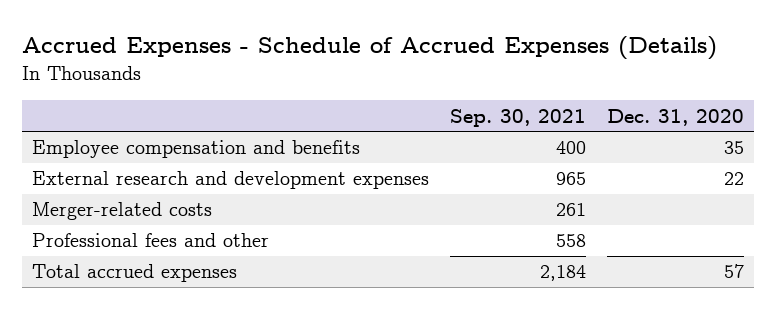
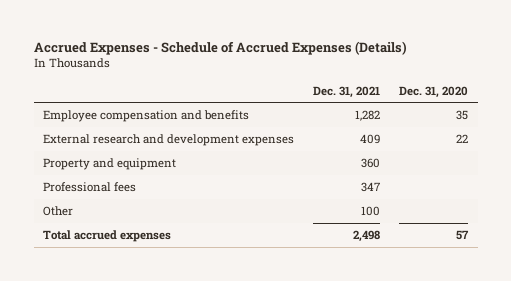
[450,108,587,127] Sep. 30, 2021 -> none
none -> [313,85,381,98] Dec. 31, 2021
[32,202,213,221] Merger-related costs -> none
none -> [43,158,177,171] Property and equipment
[32,233,270,248] Professional fees and other -> [43,182,137,193] Professional fees
none -> [43,206,74,217] Other

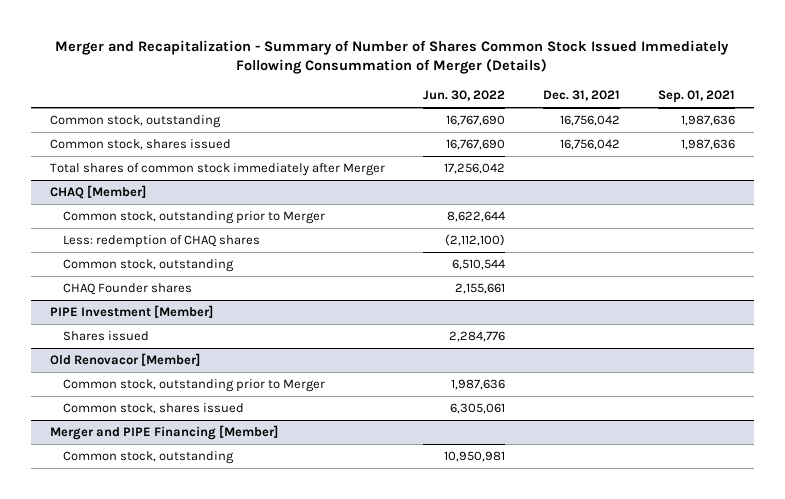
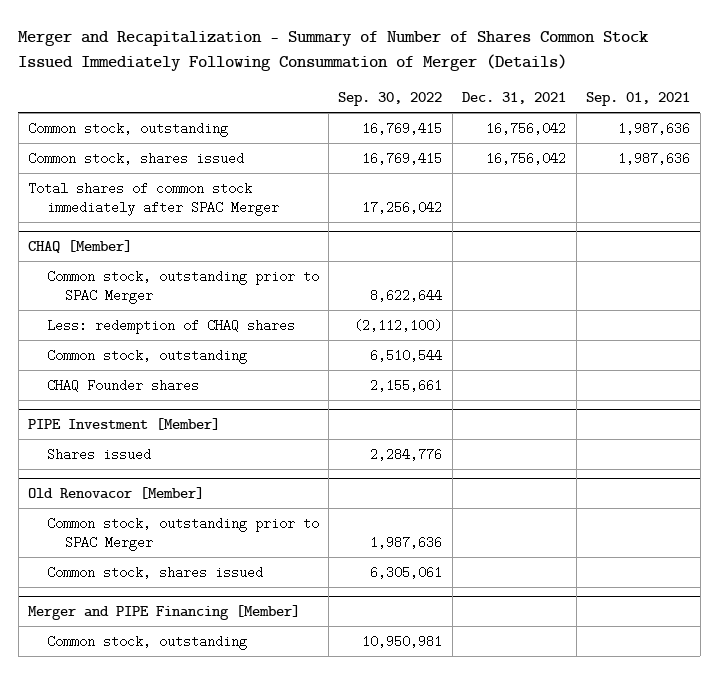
[422,90,505,102] Jun. 30, 2022 -> none
none -> [338,91,443,106] Sep. 30, 2022
[49,163,385,177] Total shares of common stock immediately after Merger -> [27,181,279,216] Total shares of common stock immediately after SPAC Merger
[63,211,326,225] Common stock, outstanding prior to Merger -> [46,269,319,304] Common stock, outstanding prior to SPAC Merger
[63,379,326,393] Common stock, outstanding prior to Merger -> [46,516,319,551] Common stock, outstanding prior to SPAC Merger

